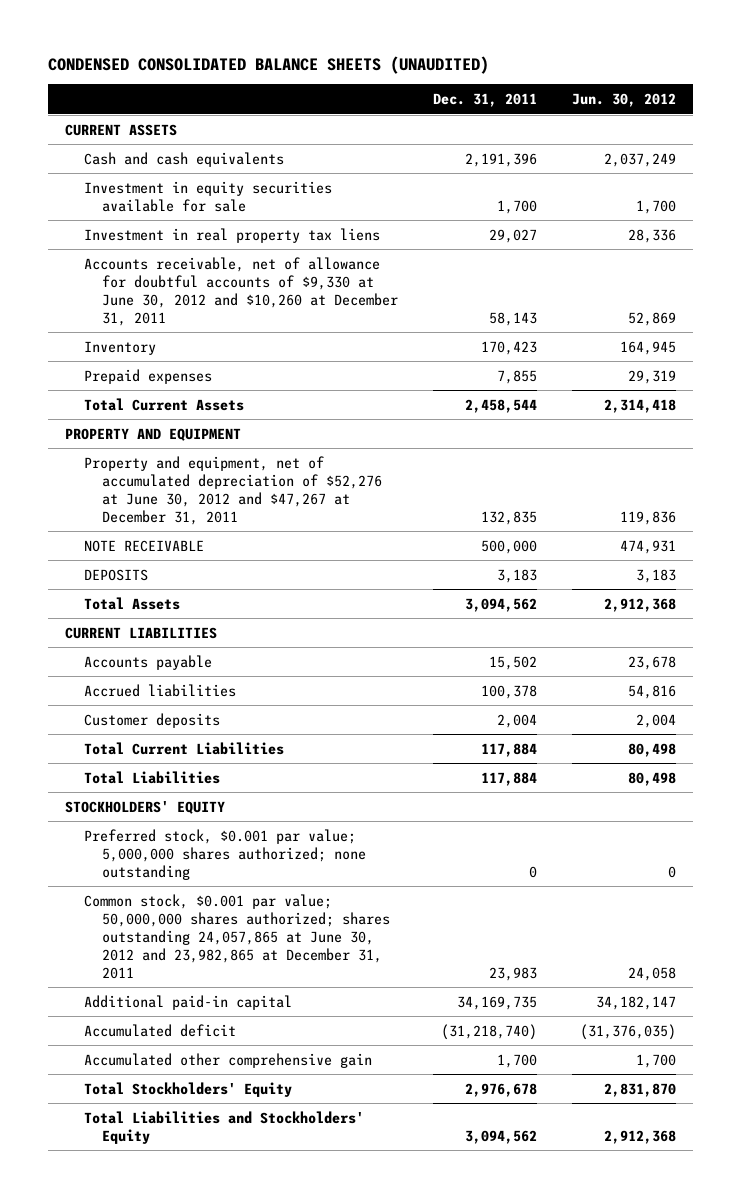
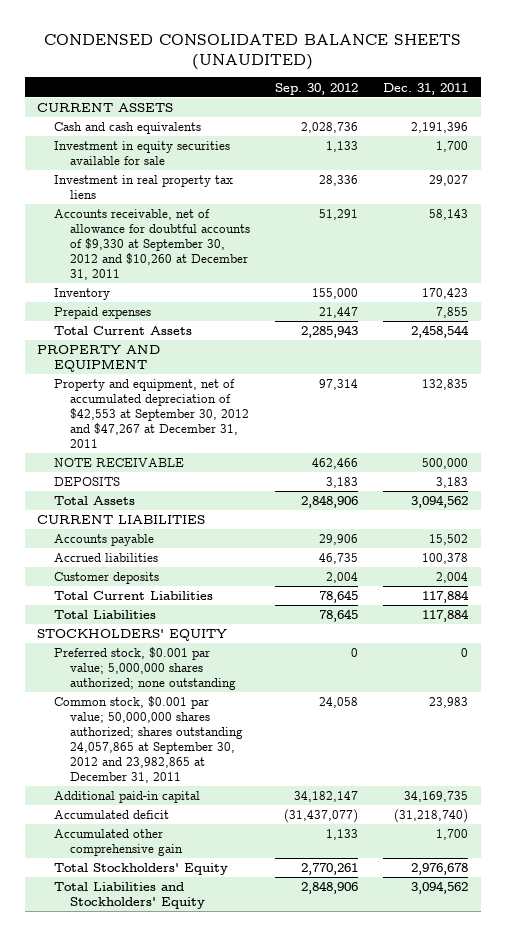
[571,93,676,108] Jun. 30, 2012 -> none
none -> [275,82,359,95] Sep. 30, 2012
[83,256,399,326] Accounts receivable, net of allowance for doubtful accounts of $9,330 at June 30, 2012 and $10,260 at December 31, 2011 -> [53,209,251,280] Accounts receivable, net of allowance for doubtful accounts of $9,330 at September 30, 2012 and $10,260 at December 31, 2011
[83,455,383,525] Property and equipment, net of accumulated depreciation of $52,276 at June 30, 2012 and $47,267 at December 31, 2011 -> [53,379,250,448] Property and equipment, net of accumulated depreciation of $42,553 at September 30, 2012 and $47,267 at December 31, 2011
[83,893,391,979] Common stock, $0.001 par value; 50,000,000 shares authorized; shares outstanding 24,057,865 at June 30, 2012 and 23,982,865 at December 31, 2011 -> [53,696,244,783] Common stock, $0.001 par value; 50,000,000 shares authorized; shares outstanding 24,057,865 at September 30, 2012 and 23,982,865 at December 31, 2011

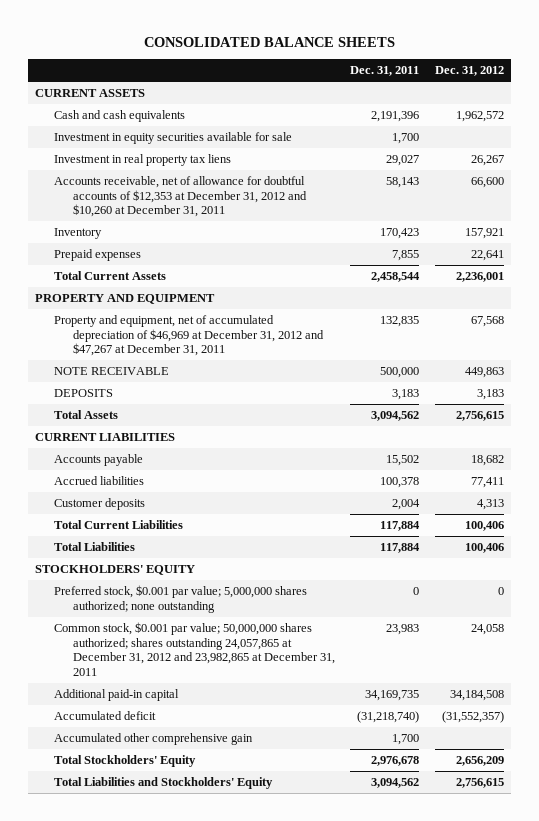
[43,33,461,70] CONDENSED CONSOLIDATED BALANCE SHEETS (UNAUDITED) -> [143,36,395,47] CONSOLIDATED BALANCE SHEETS
[275,82,359,95] Sep. 30, 2012 -> none
none -> [434,66,504,77] Dec. 31, 2012
[53,209,251,280] Accounts receivable, net of allowance for doubtful accounts of $9,330 at September 30, 2012 and $10,260 at December 31, 2011 -> [53,175,307,218] Accounts receivable, net of allowance for doubtful accounts of $12,353 at December 31, 2012 and $10,260 at December 31, 2011
[53,379,250,448] Property and equipment, net of accumulated depreciation of $42,553 at September 30, 2012 and $47,267 at December 31, 2011 -> [53,314,324,357] Property and equipment, net of accumulated depreciation of $46,969 at December 31, 2012 and $47,267 at December 31, 2011
[53,696,244,783] Common stock, $0.001 par value; 50,000,000 shares authorized; shares outstanding 24,057,865 at September 30, 2012 and 23,982,865 at December 31, 2011 -> [53,621,335,677] Common stock, $0.001 par value; 50,000,000 shares authorized; shares outstanding 24,057,865 at December 31, 2012 and 23,982,865 at December 31, 2011

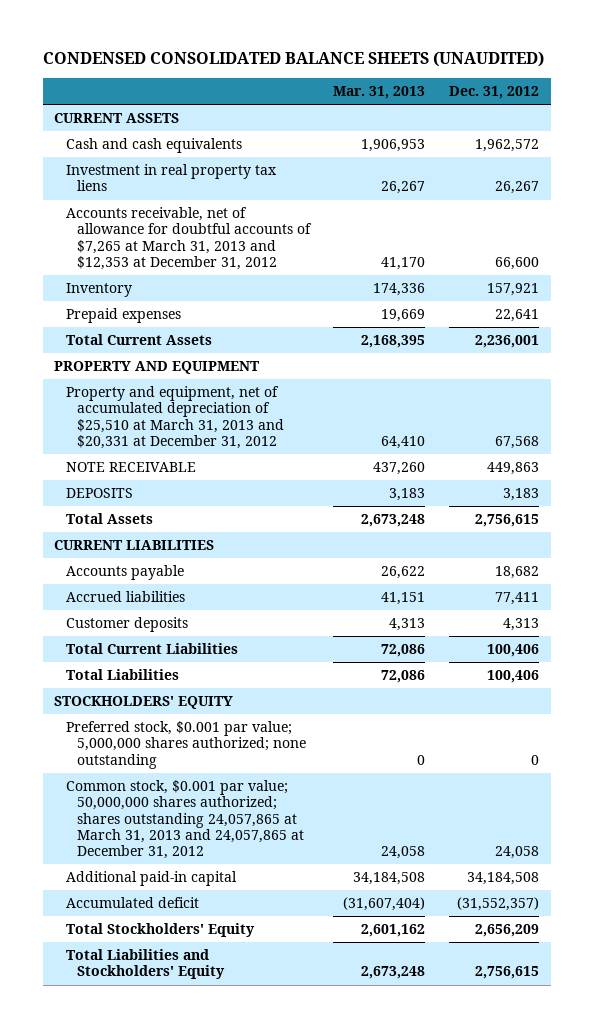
[143,36,395,47] CONSOLIDATED BALANCE SHEETS -> [42,51,544,68] CONDENSED CONSOLIDATED BALANCE SHEETS (UNAUDITED)
[350,66,420,77] Dec. 31, 2011 -> none
none -> [333,86,426,100] Mar. 31, 2013
[53,131,292,144] Investment in equity securities available for sale -> none
[53,175,307,218] Accounts receivable, net of allowance for doubtful accounts of $12,353 at December 31, 2012 and $10,260 at December 31, 2011 -> [65,207,313,270] Accounts receivable, net of allowance for doubtful accounts of $7,265 at March 31, 2013 and $12,353 at December 31, 2012
[53,314,324,357] Property and equipment, net of accumulated depreciation of $46,969 at December 31, 2012 and $47,267 at December 31, 2011 -> [65,386,285,449] Property and equipment, net of accumulated depreciation of $25,510 at March 31, 2013 and $20,331 at December 31, 2012
[53,621,335,677] Common stock, $0.001 par value; 50,000,000 shares authorized; shares outstanding 24,057,865 at December 31, 2012 and 23,982,865 at December 31, 2011 -> [65,780,305,859] Common stock, $0.001 par value; 50,000,000 shares authorized; shares outstanding 24,057,865 at March 31, 2013 and 24,057,865 at December 31, 2012
[53,732,253,745] Accumulated other comprehensive gain -> none

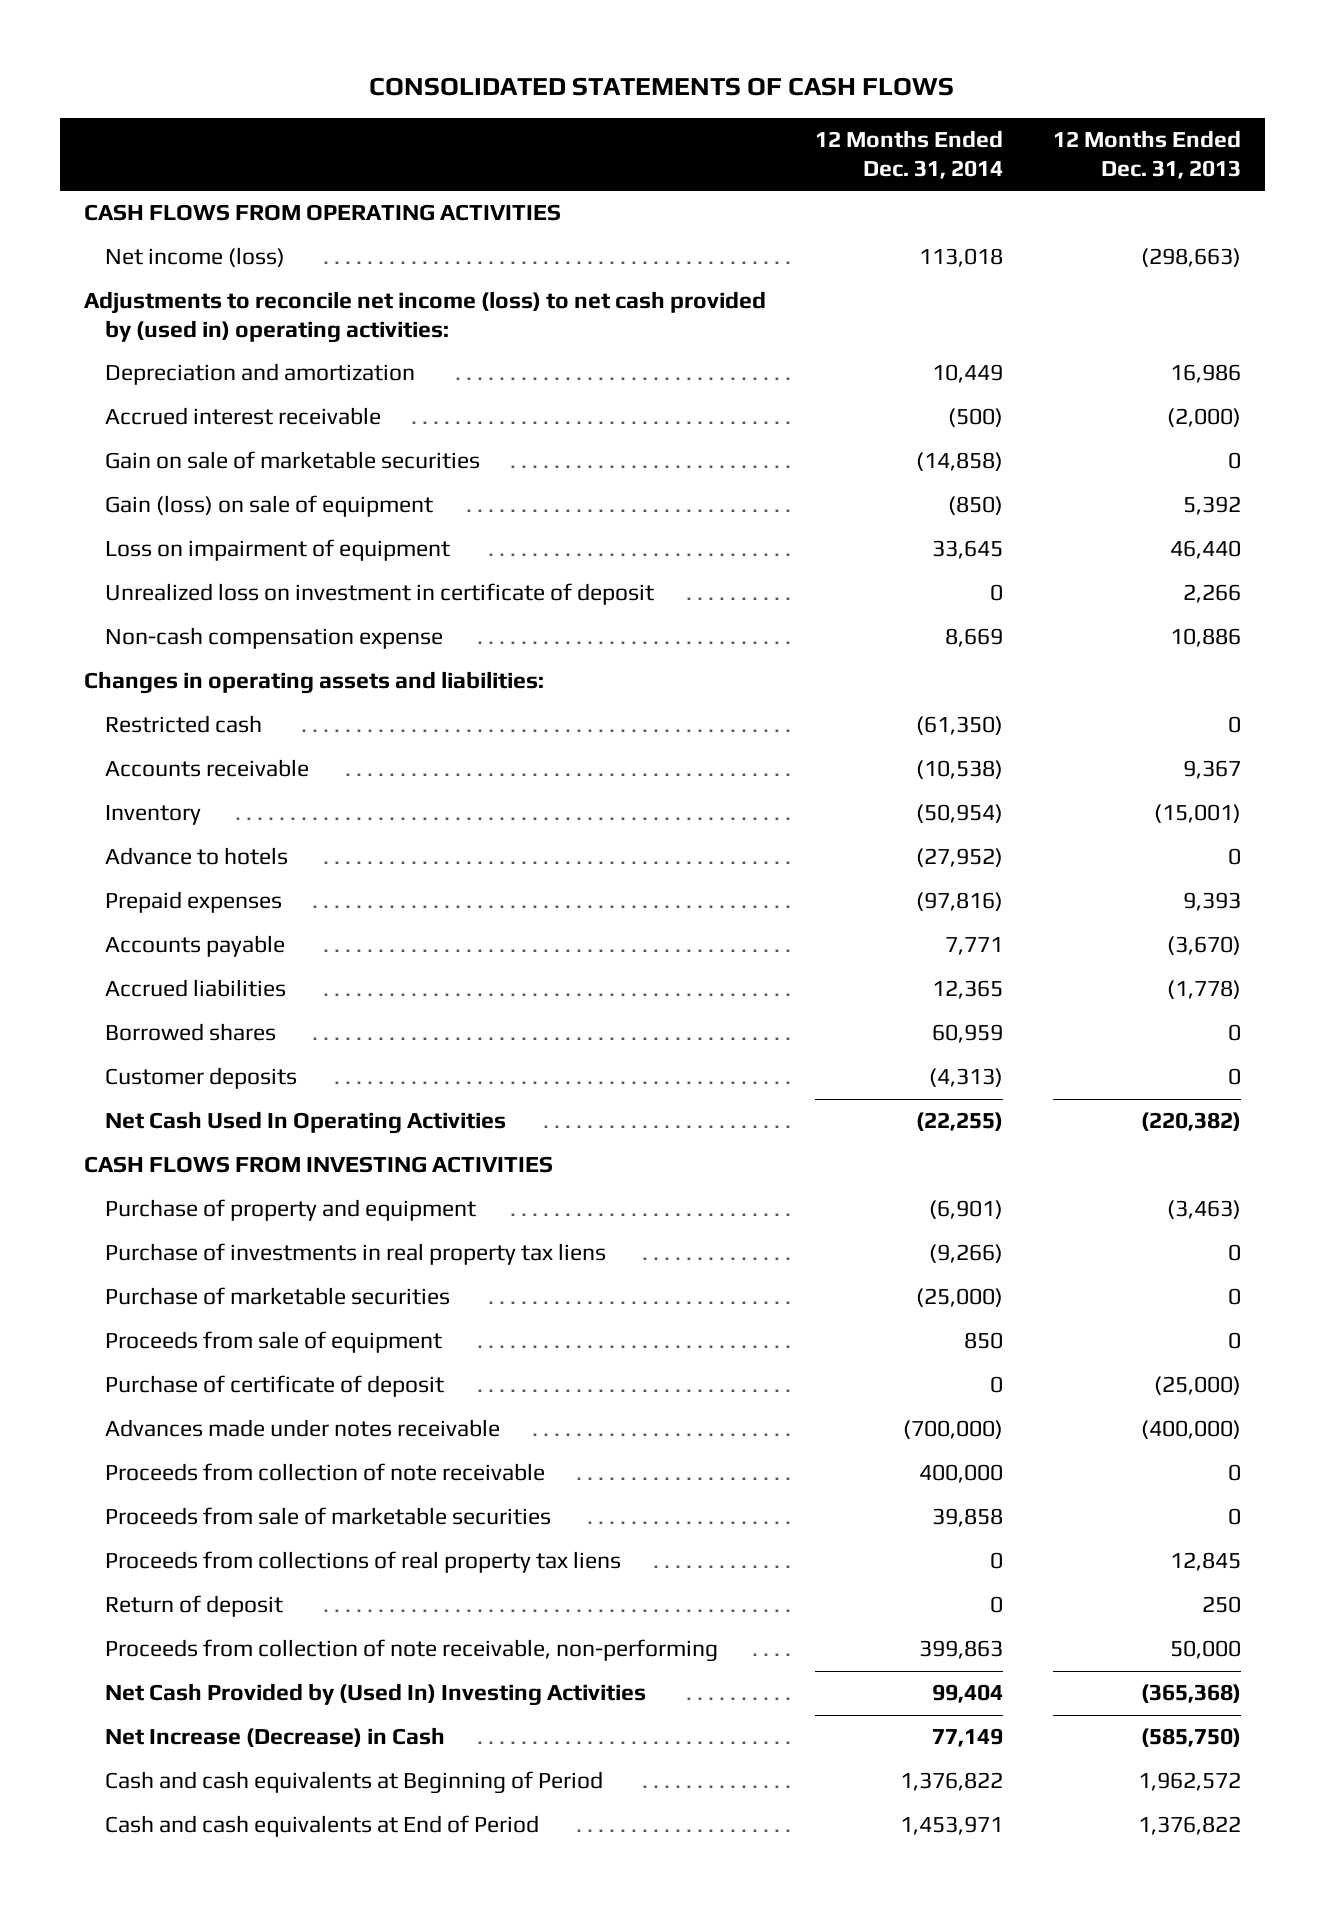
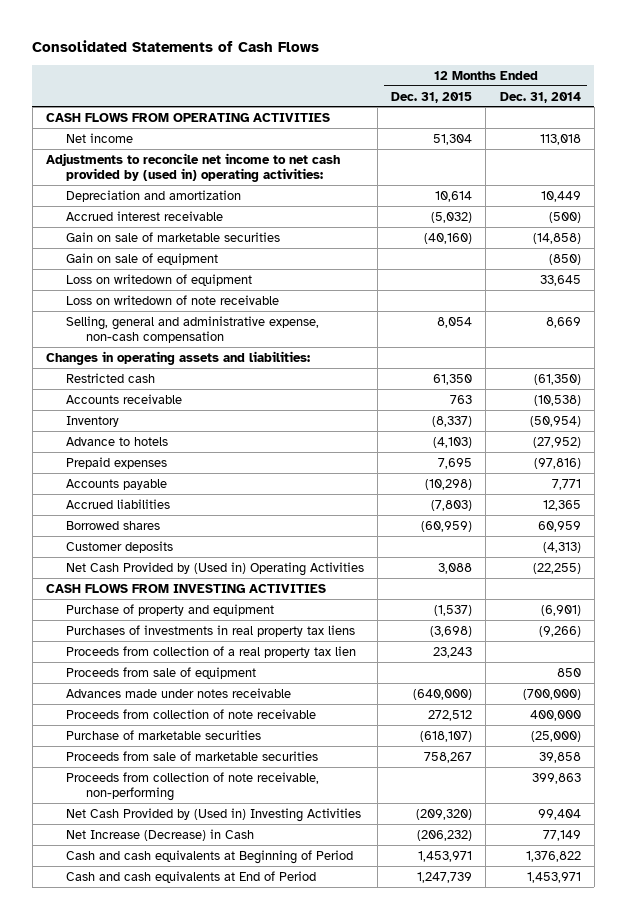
[369,77,955,97] CONSOLIDATED STATEMENTS OF CASH FLOWS -> [32,40,320,53] Consolidated Statements of Cash Flows
[1052,130,1241,179] 12 Months Ended Dec. 31, 2013 -> none
none -> [391,91,473,103] Dec. 31, 2015
[104,247,285,268] Net income (loss) -> [65,132,133,143] Net income
[84,291,767,343] Adjustments to reconcile net income (loss) to net cash provided by (used in) operating activities: -> [45,152,340,183] Adjustments to reconcile net income to net cash provided by (used in) operating activities:
[104,583,654,606] Unrealized loss on investment in certificate of deposit -> none
[104,495,433,518] Gain (loss) on sale of equipment -> [65,252,218,265] Gain on sale of equipment
[104,539,450,562] Loss on impairment of equipment -> [65,273,252,286] Loss on writedown of equipment
none -> [65,294,279,305] Loss on writedown of note receivable
[104,627,443,650] Non-cash compensation expense -> [65,315,319,344] Selling, general and administrative expense, non-cash compensation
[104,1111,506,1135] Net Cash Used In Operating Activities -> [65,561,364,576] Net Cash Provided by (Used in) Operating Activities
[104,1243,606,1266] Purchase of investments in real property tax liens -> [65,624,355,637] Purchases of investments in real property tax liens
none -> [65,645,356,658] Proceeds from collection of a real property tax lien
[104,1375,444,1398] Purchase of certificate of deposit -> none
[104,1287,450,1306] Purchase of marketable securities -> [65,729,261,740] Purchase of marketable securities
[104,1551,621,1574] Proceeds from collections of real property tax liens -> none
[104,1595,283,1618] Return of deposit -> none
[104,1683,646,1707] Net Cash Provided by (Used In) Investing Activities -> [65,807,361,822] Net Cash Provided by (Used in) Investing Activities

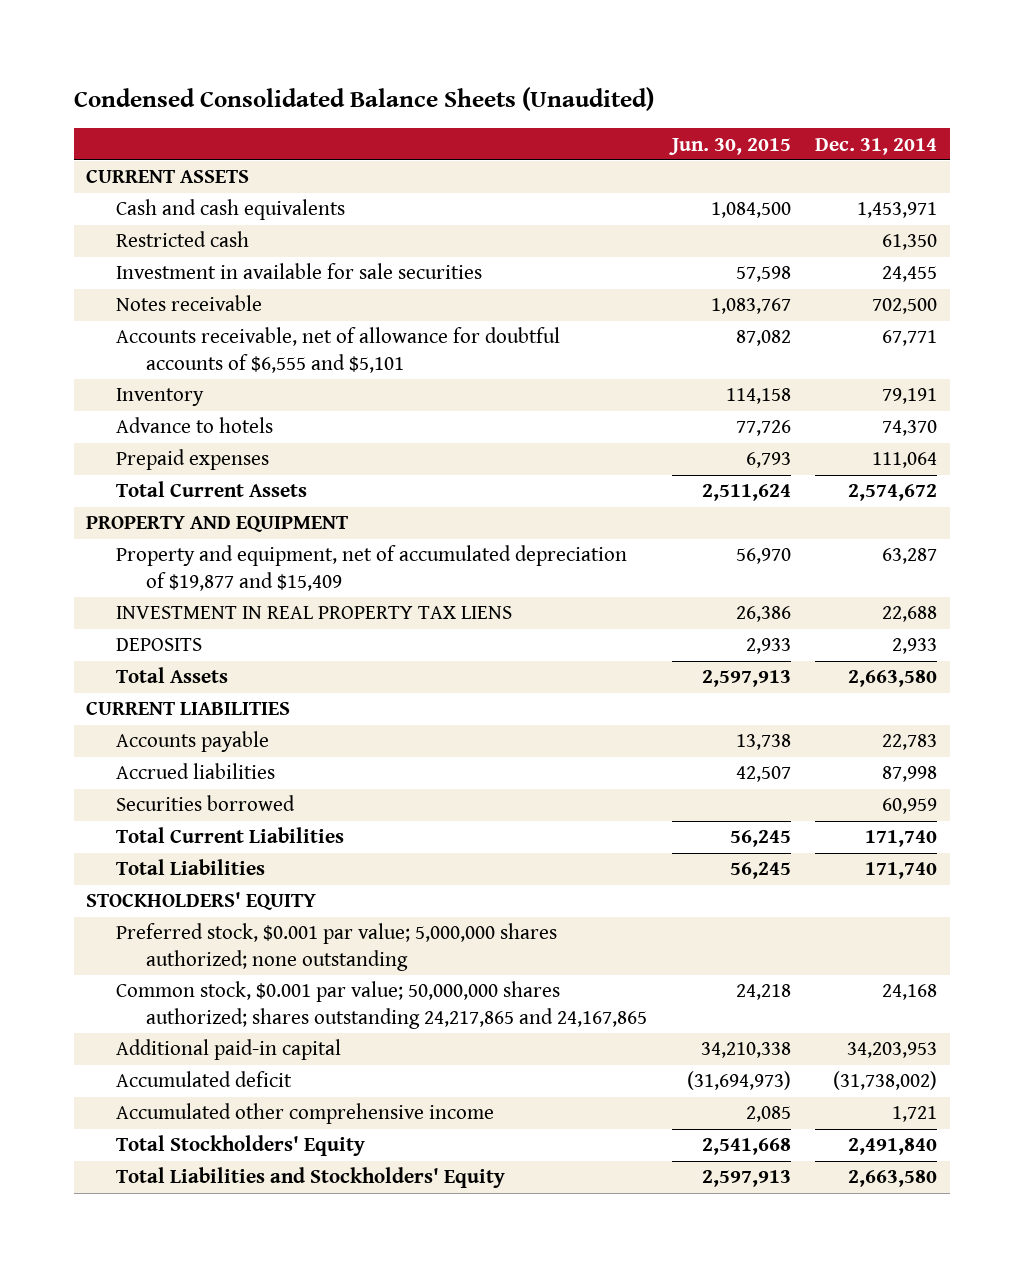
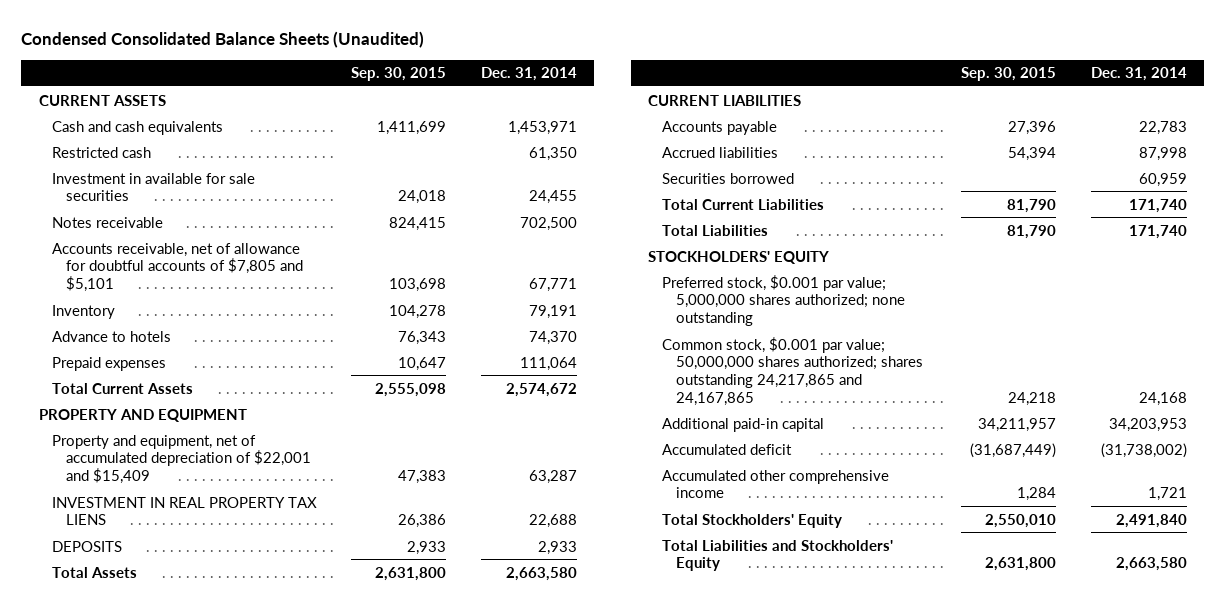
[668,137,791,155] Jun. 30, 2015 -> none
none -> [351,67,447,82] Sep. 30, 2015
[116,327,561,373] Accounts receivable, net of allowance for doubtful accounts of $6,555 and $5,101 -> [52,242,303,292] Accounts receivable, net of allowance for doubtful accounts of $7,805 and $5,101
[116,545,628,591] Property and equipment, net of accumulated depreciation of $19,877 and $15,409 -> [52,434,311,484] Property and equipment, net of accumulated depreciation of $22,001 and $15,409

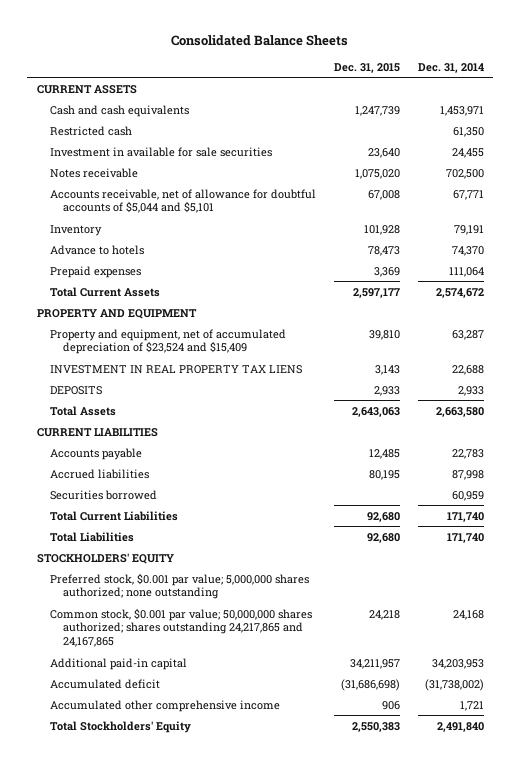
[21,30,425,48] Condensed Consolidated Balance Sheets (Unaudited) -> [171,34,349,46] Consolidated Balance Sheets
[351,67,447,82] Sep. 30, 2015 -> none
none -> [333,62,400,73] Dec. 31, 2015
[52,242,303,292] Accounts receivable, net of allowance for doubtful accounts of $7,805 and $5,101 -> [49,188,316,214] Accounts receivable, net of allowance for doubtful accounts of $5,044 and $5,101
[52,434,311,484] Property and equipment, net of accumulated depreciation of $22,001 and $15,409 -> [49,328,286,355] Property and equipment, net of accumulated depreciation of $23,524 and $15,409
[662,539,894,572] Total Liabilities and Stockholders' Equity -> none

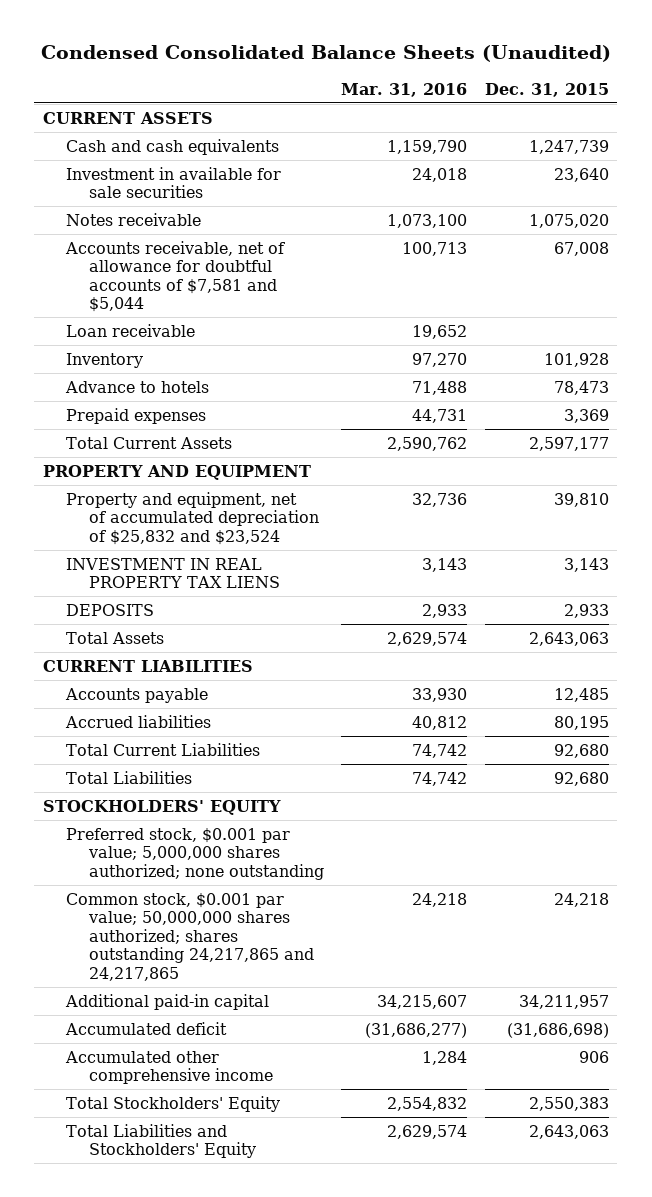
[171,34,349,46] Consolidated Balance Sheets -> [40,45,611,63] Condensed Consolidated Balance Sheets (Unaudited)
[418,62,485,73] Dec. 31, 2014 -> none
none -> [341,82,468,97] Mar. 31, 2016
[49,125,132,136] Restricted cash -> none
[49,188,316,214] Accounts receivable, net of allowance for doubtful accounts of $5,044 and $5,101 -> [64,240,285,313] Accounts receivable, net of allowance for doubtful accounts of $7,581 and $5,044
none -> [65,323,195,337] Loan receivable
[49,328,286,355] Property and equipment, net of accumulated depreciation of $23,524 and $15,409 -> [65,491,319,545] Property and equipment, net of accumulated depreciation of $25,832 and $23,524
[49,489,157,500] Securities borrowed -> none
[49,607,312,648] Common stock, $0.001 par value; 50,000,000 shares authorized; shares outstanding 24,217,865 and 24,167,865 -> [65,892,314,981] Common stock, $0.001 par value; 50,000,000 shares authorized; shares outstanding 24,217,865 and 24,217,865
none -> [65,1123,256,1159] Total Liabilities and Stockholders' Equity

